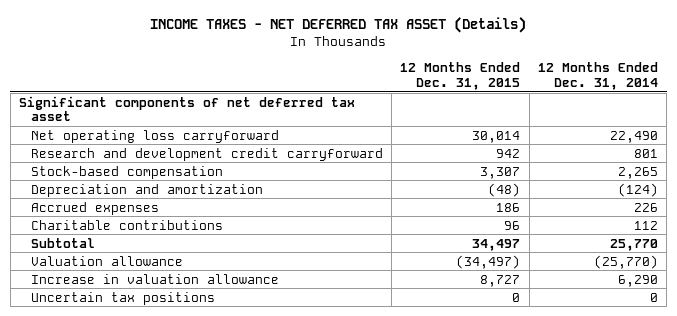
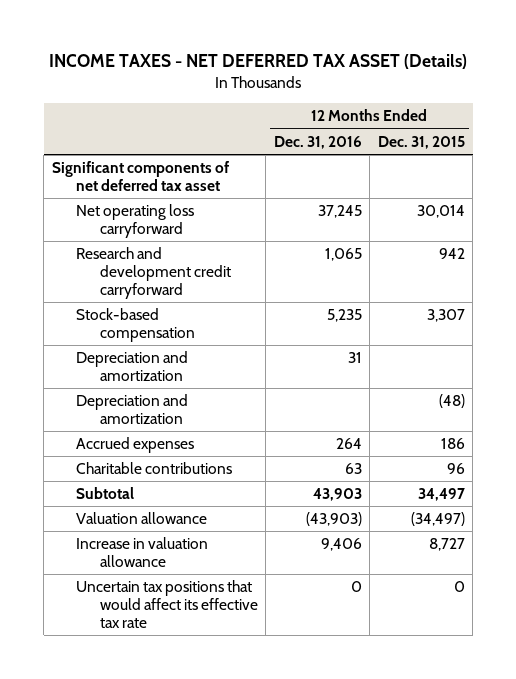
[537,61,658,90] 12 Months Ended Dec. 31, 2014 -> none
none -> [273,135,362,149] Dec. 31, 2016
none -> [75,351,188,382] Depreciation and amortization
[30,291,215,305] Uncertain tax positions -> [75,580,258,629] Uncertain tax positions that would affect its effective tax rate

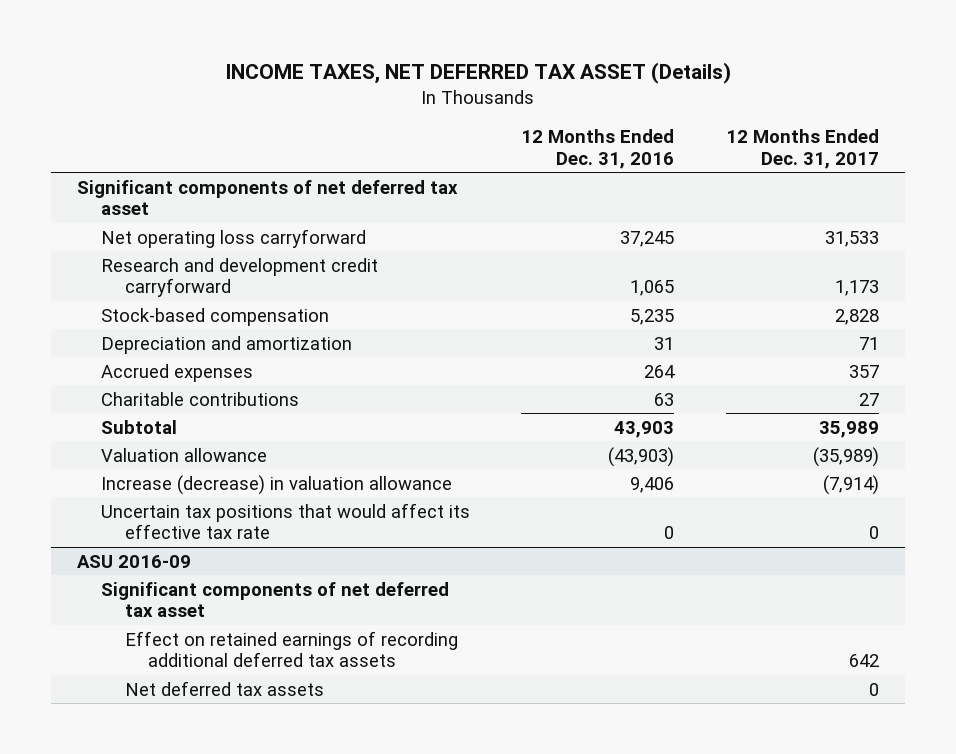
[49,54,468,70] INCOME TAXES - NET DEFERRED TAX ASSET (Details) -> [224,62,731,85] INCOME TAXES, NET DEFERRED TAX ASSET (Details)
[377,135,465,149] Dec. 31, 2015 -> none
none -> [726,129,880,170] 12 Months Ended Dec. 31, 2017
[75,394,188,425] Depreciation and amortization -> none
[75,537,208,568] Increase in valuation allowance -> [100,474,452,495] Increase (decrease) in valuation allowance
none -> [76,554,191,568] ASU 2016-09
none -> [100,581,449,618] Significant components of net deferred tax asset
none -> [124,630,458,668] Effect on retained earnings of recording additional deferred tax assets
none -> [124,680,324,696] Net deferred tax assets

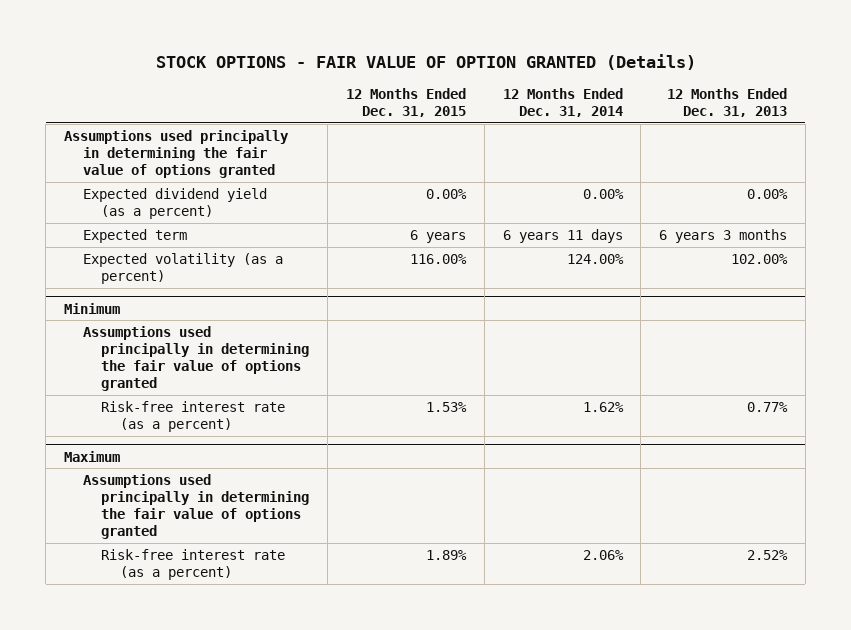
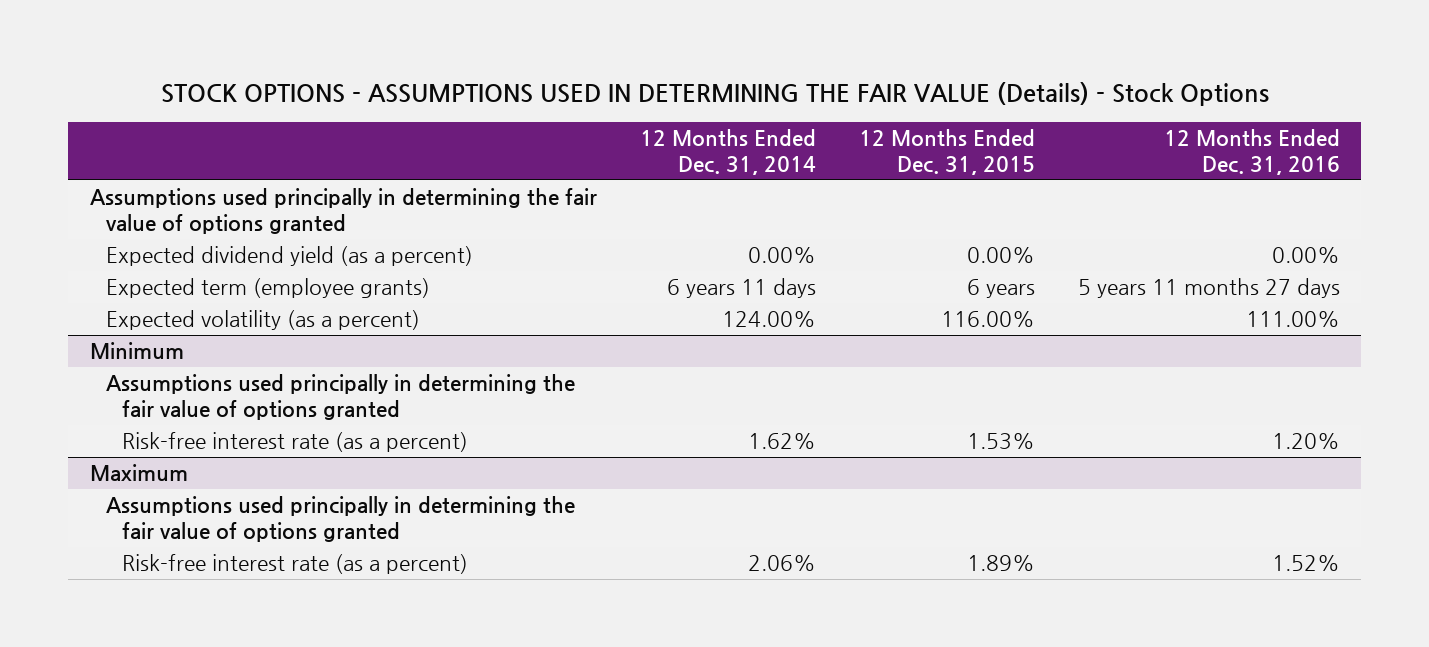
[155,53,696,70] STOCK OPTIONS - FAIR VALUE OF OPTION GRANTED (Details) -> [160,81,1269,106] STOCK OPTIONS - ASSUMPTIONS USED IN DETERMINING THE FAIR VALUE (Details) - Stock Options
[667,88,788,118] 12 Months Ended Dec. 31, 2013 -> none
none -> [1163,129,1340,175] 12 Months Ended Dec. 31, 2016
[82,229,187,244] Expected term -> [105,278,430,299] Expected term (employee grants)

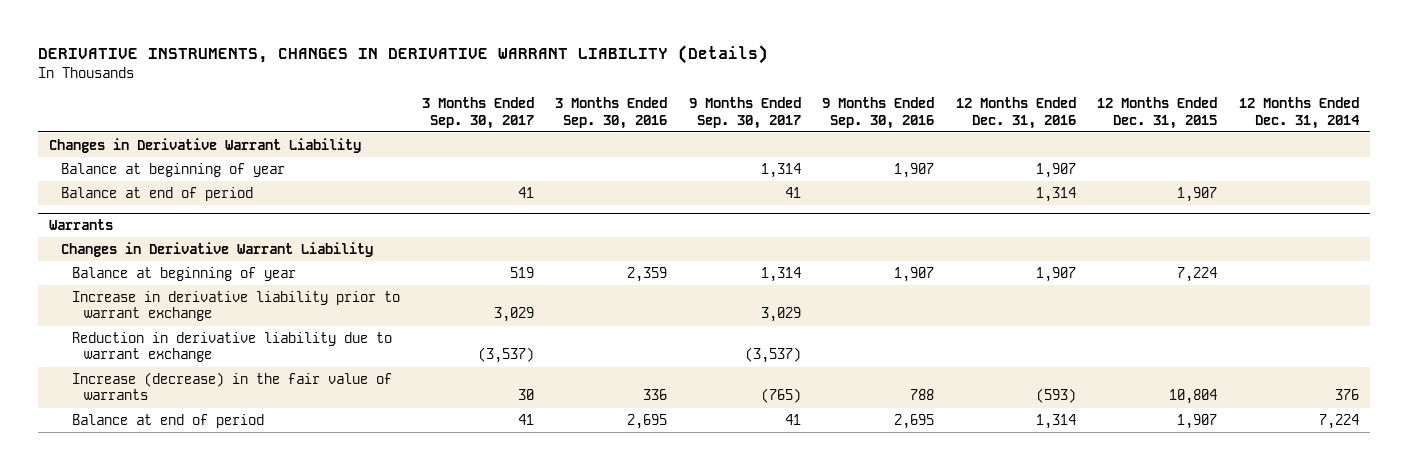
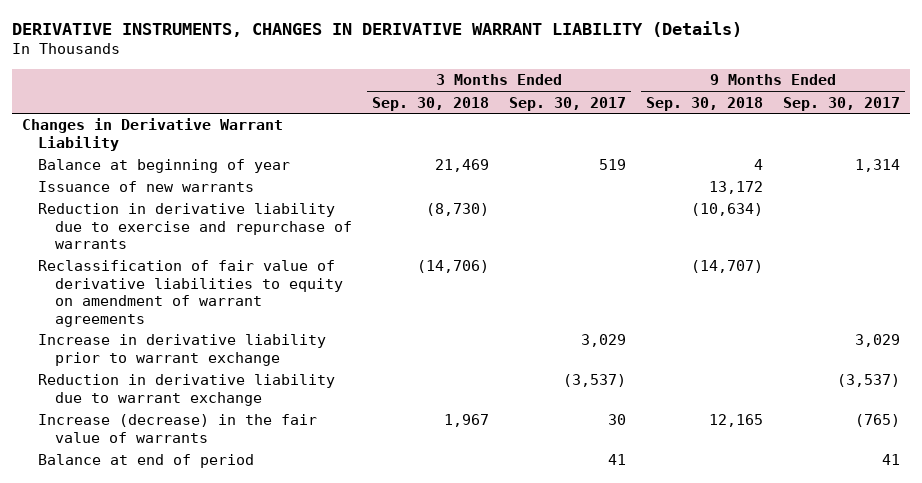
[555,97,668,129] 3 Months Ended Sep. 30, 2016 -> none
[822,97,935,129] 9 Months Ended Sep. 30, 2016 -> none
[955,97,1076,129] 12 Months Ended Dec. 31, 2016 -> none
[1097,97,1218,129] 12 Months Ended Dec. 31, 2015 -> none
[1238,97,1360,129] 12 Months Ended Dec. 31, 2014 -> none
none -> [371,96,489,111] Sep. 30, 2018
none -> [645,96,763,111] Sep. 30, 2018
[60,162,285,177] Balance at beginning of year -> none
[60,186,253,201] Balance at end of period -> none
[48,219,113,231] Warrants -> none
[60,241,373,257] Changes in Derivative Warrant Liability -> none
none -> [38,181,255,193] Issuance of new warrants
none -> [38,203,352,250] Reduction in derivative liability due to exercise and repurchase of warrants
none -> [38,260,343,327] Reclassification of fair value of derivative liabilities to equity on amendment of warrant agreements

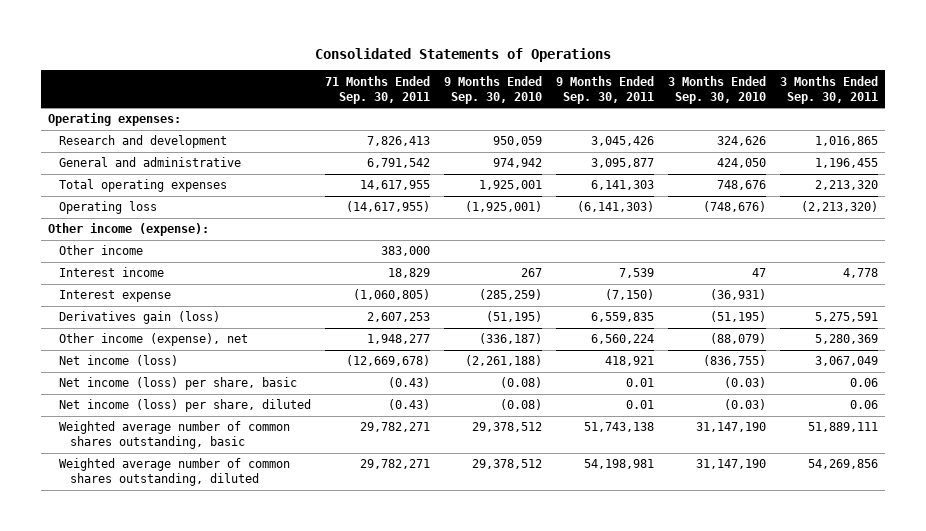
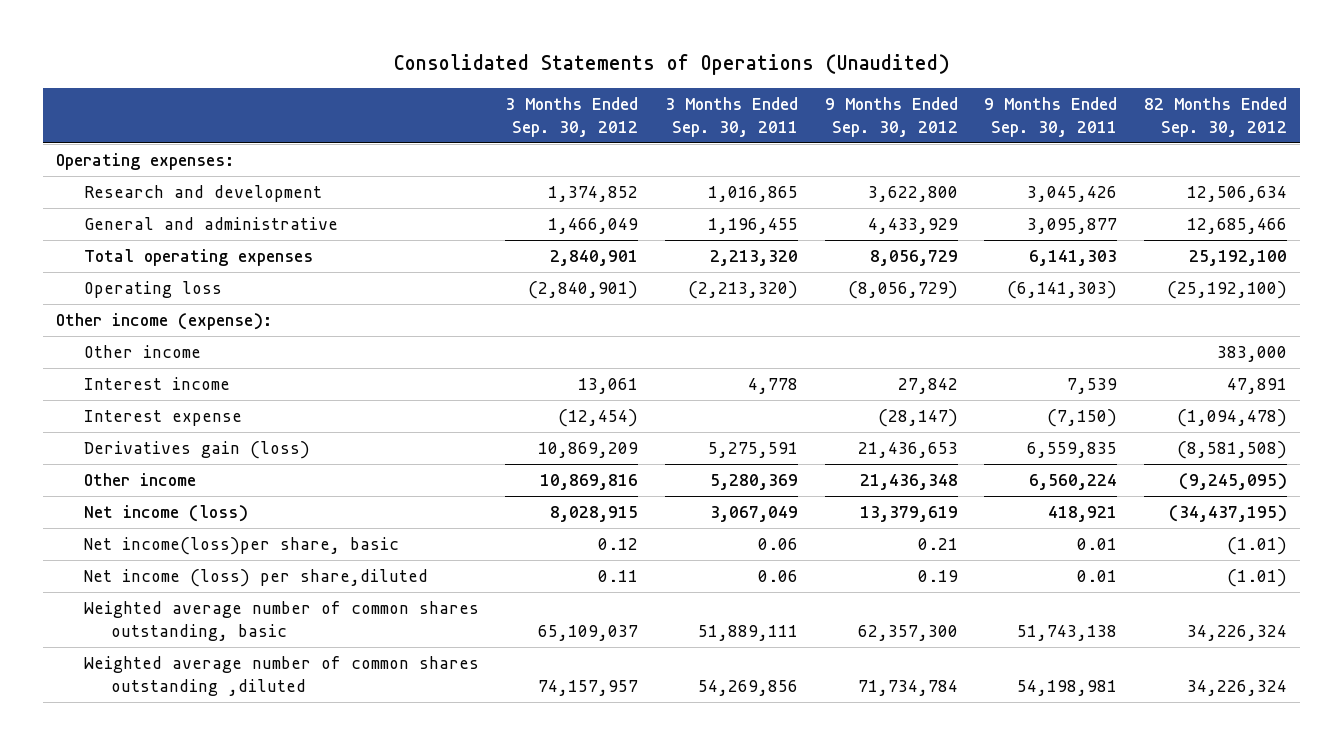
[314,47,611,62] Consolidated Statements of Operations -> [393,54,950,76] Consolidated Statements of Operations (Unaudited)
[325,75,431,104] 71 Months Ended Sep. 30, 2011 -> none
[444,75,543,104] 9 Months Ended Sep. 30, 2010 -> none
[668,75,767,104] 3 Months Ended Sep. 30, 2010 -> none
none -> [505,97,639,138] 3 Months Ended Sep. 30, 2012
none -> [824,97,958,138] 9 Months Ended Sep. 30, 2012
none -> [1143,97,1287,138] 82 Months Ended Sep. 30, 2012
[58,333,248,347] Other income (expense), net -> [83,473,196,487] Other income
[58,377,297,391] Net income (loss) per share, basic -> [83,537,399,556] Net income(loss)per share, basic
[58,399,311,413] Net income (loss) per share, diluted -> [83,569,428,588] Net income (loss) per share,diluted
[58,458,290,487] Weighted average number of common shares outstanding, diluted -> [83,656,479,697] Weighted average number of common shares outstanding ,diluted

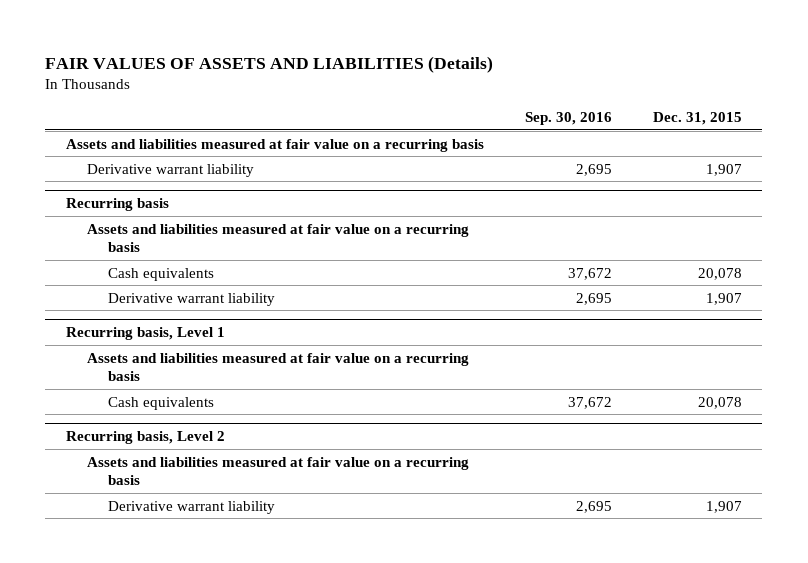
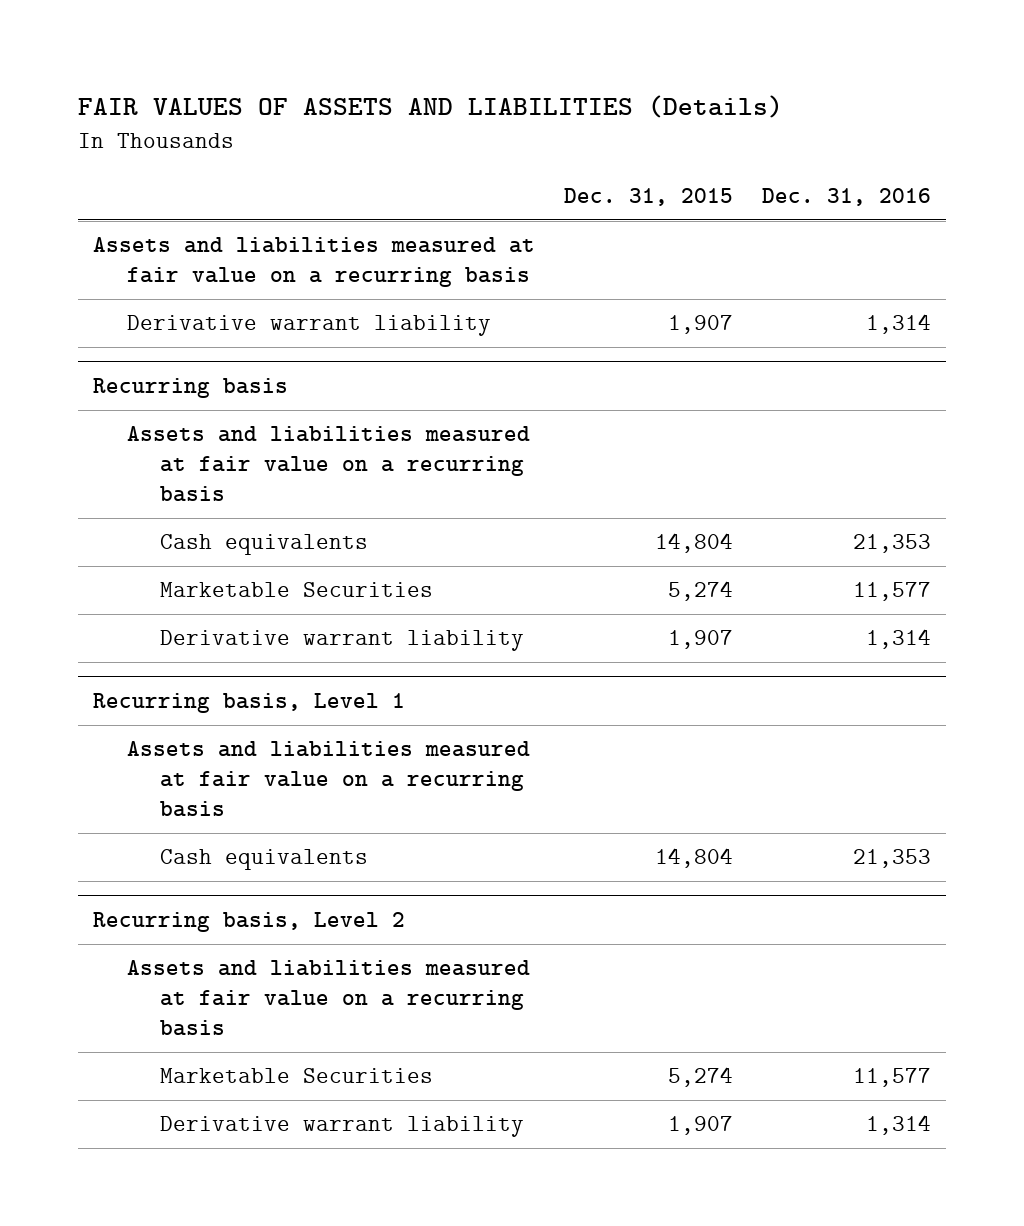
[524,111,612,125] Sep. 30, 2016 -> none
none -> [762,187,932,206] Dec. 31, 2016
[697,267,742,280] 20,078 -> [655,533,734,554] 14,804
none -> [160,582,434,598] Marketable Securities
[697,396,742,409] 20,078 -> [655,848,734,869] 14,804
none -> [160,1068,434,1084] Marketable Securities

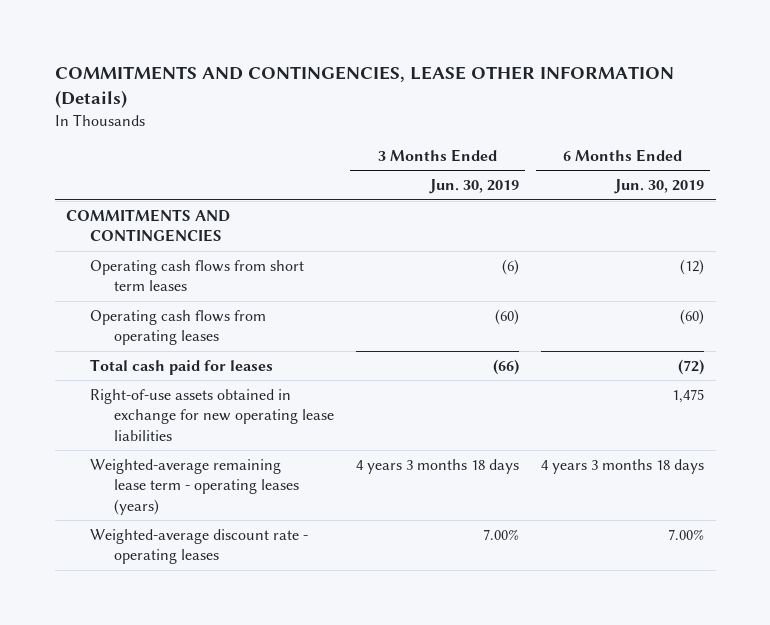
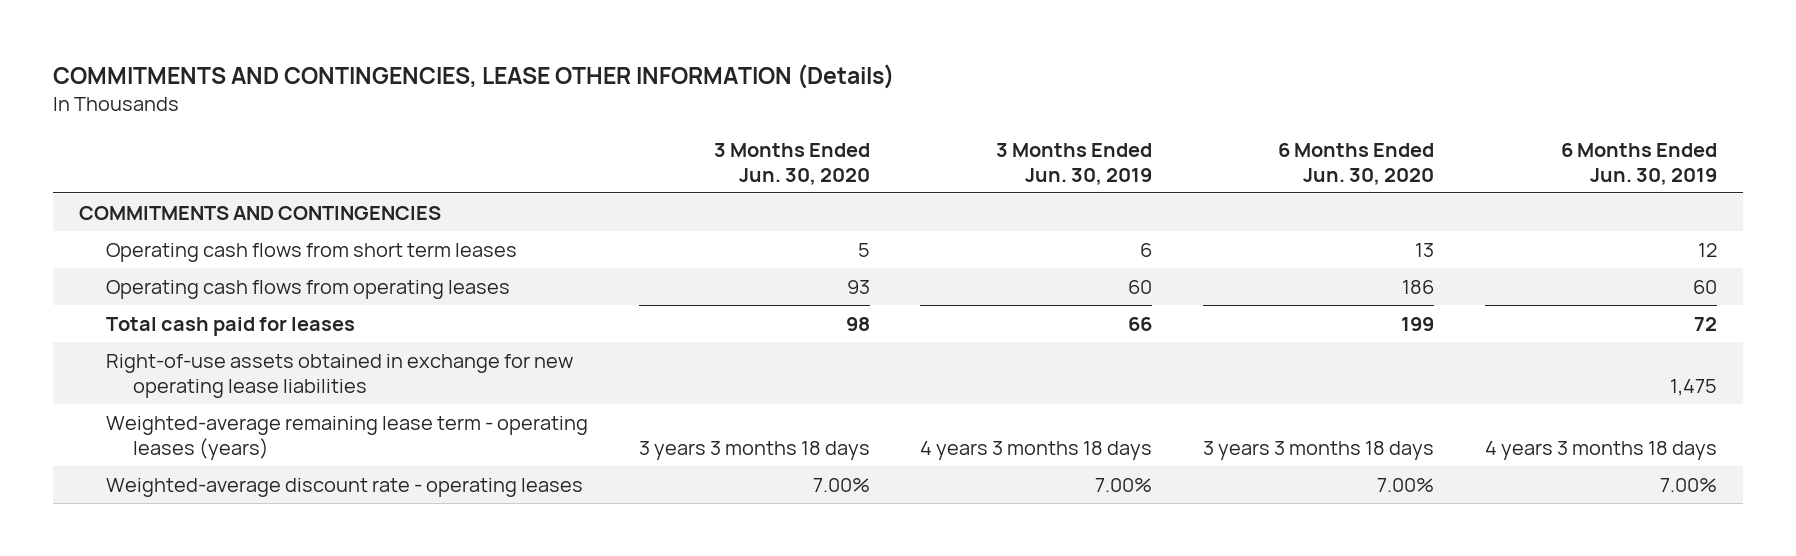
none -> [713,142,870,185] 3 Months Ended Jun. 30, 2020
none -> [1278,142,1435,185] 6 Months Ended Jun. 30, 2020
[502,258,520,275] (6) -> [1140,242,1153,257] 6
[680,258,705,275] (12) -> [1698,242,1718,257] 12
[495,308,520,325] (60) -> [1128,279,1153,294] 60
[680,308,705,325] (60) -> [1693,279,1718,294] 60
[493,358,520,375] (66) -> [1128,316,1153,331] 66
[678,358,705,375] (72) -> [1694,316,1718,331] 72

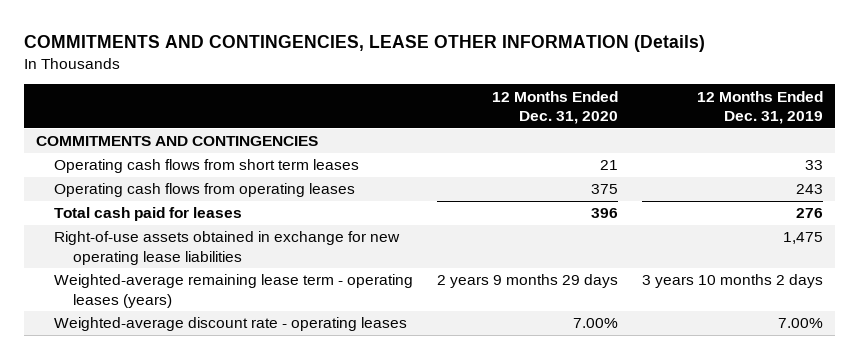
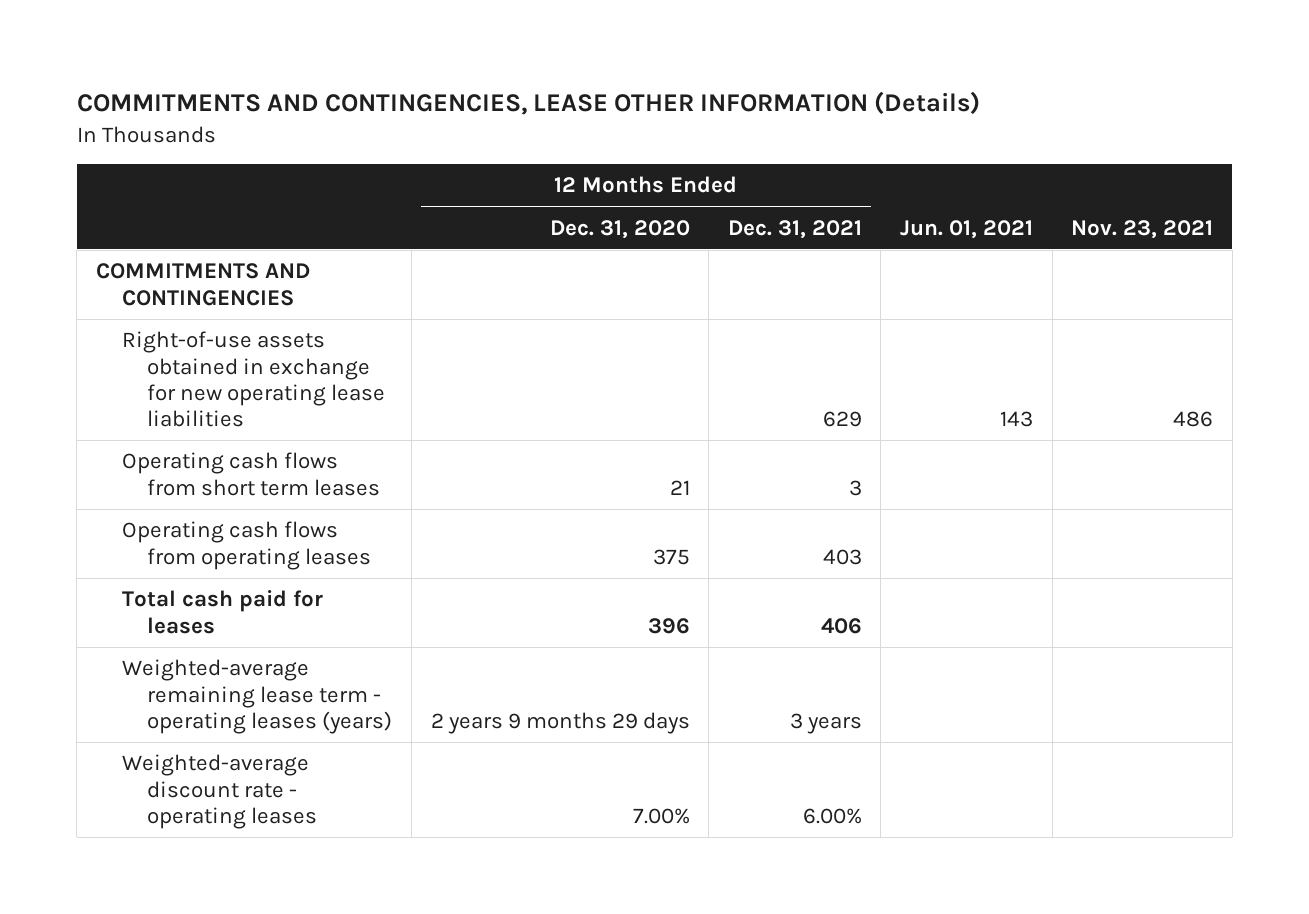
[697,90,824,124] 12 Months Ended Dec. 31, 2019 -> none
none -> [727,219,862,239] Dec. 31, 2021
none -> [899,219,1033,239] Jun. 01, 2021
none -> [1071,219,1214,239] Nov. 23, 2021
[54,231,401,265] Right-of-use assets obtained in exchange for new operating lease liabilities -> [121,331,386,428] Right-of-use assets obtained in exchange for new operating lease liabilities

